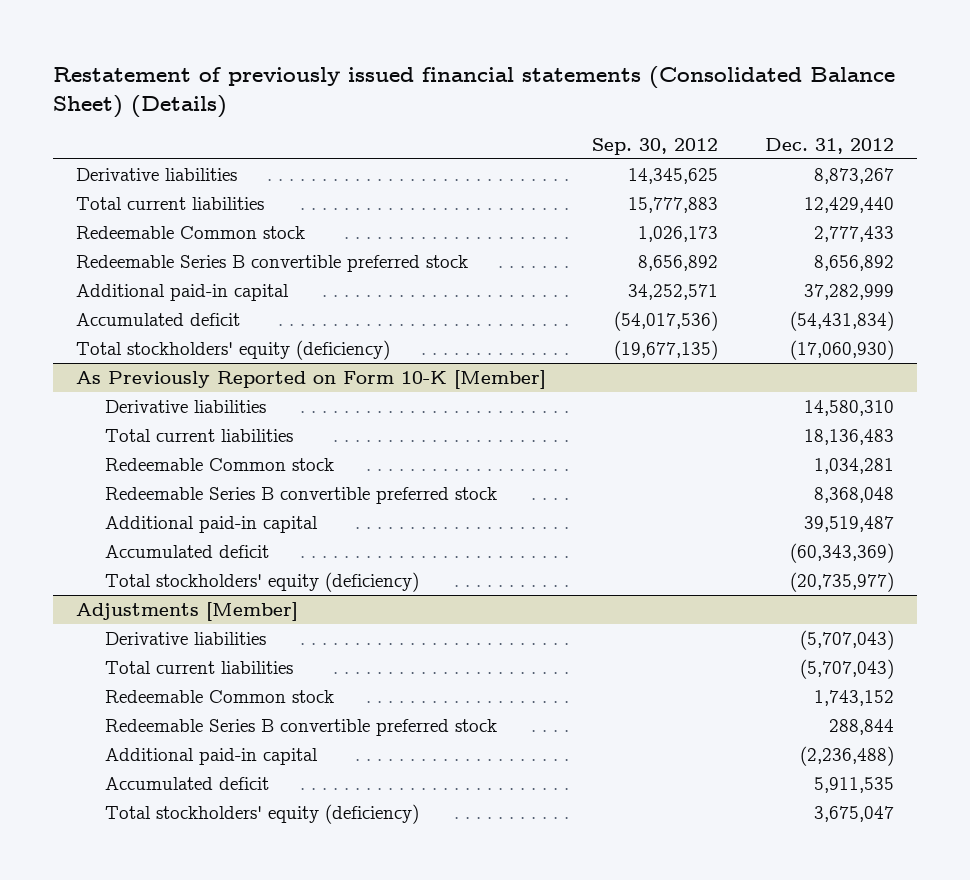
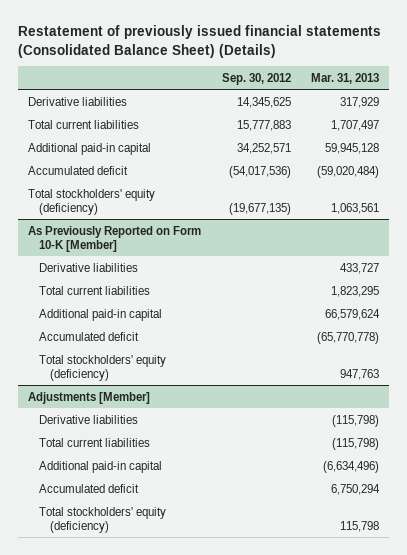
[764,137,894,154] Dec. 31, 2012 -> none
none -> [311,72,380,84] Mar. 31, 2013
[76,225,306,239] Redeemable Common stock -> none
[76,254,469,272] Redeemable Series B convertible preferred stock -> none
[105,457,335,471] Redeemable Common stock -> none
[105,486,498,504] Redeemable Series B convertible preferred stock -> none
[105,689,335,703] Redeemable Common stock -> none
[105,718,498,736] Redeemable Series B convertible preferred stock -> none

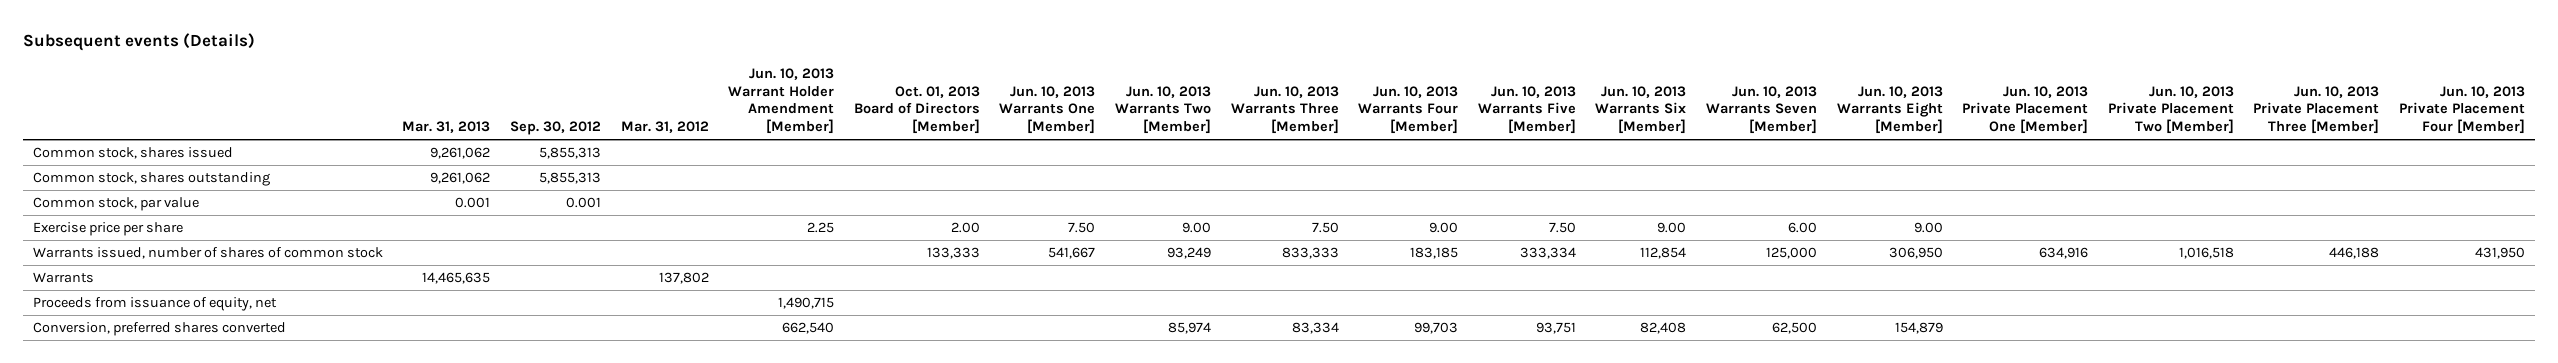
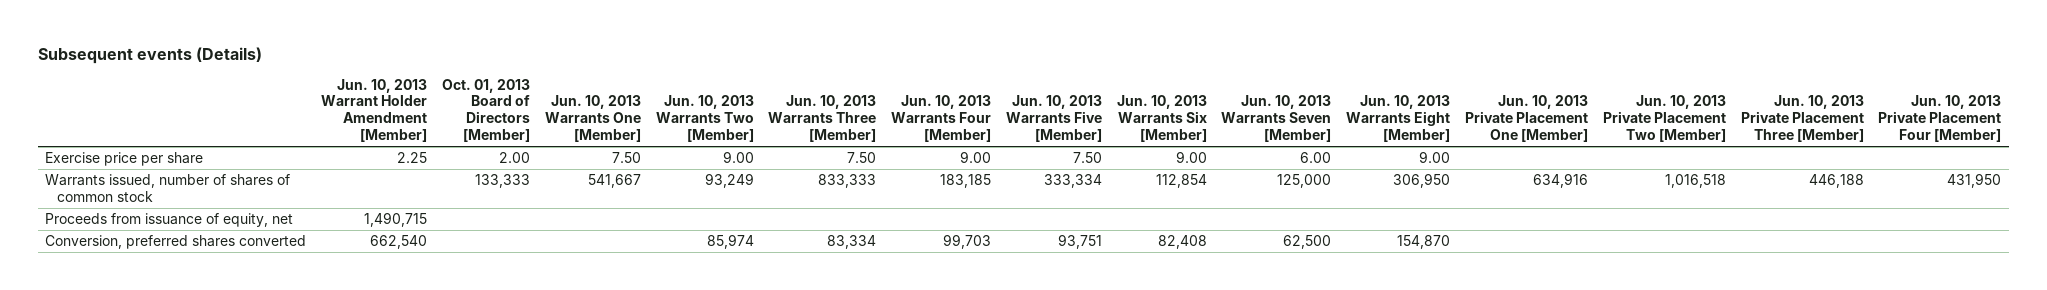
[402,121,491,134] Mar. 31, 2013 -> none
[509,121,601,136] Sep. 30, 2012 -> none
[620,121,709,134] Mar. 31, 2012 -> none
[32,147,233,160] Common stock, shares issued -> none
[32,172,270,187] Common stock, shares outstanding -> none
[32,197,199,212] Common stock, par value -> none
[32,272,94,284] Warrants -> none
[1894,322,1943,335] 154,879 -> [1397,235,1451,250] 154,870

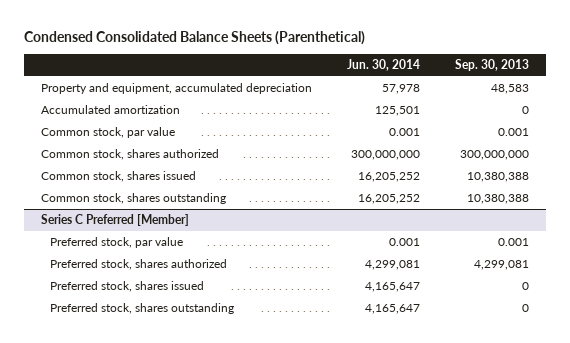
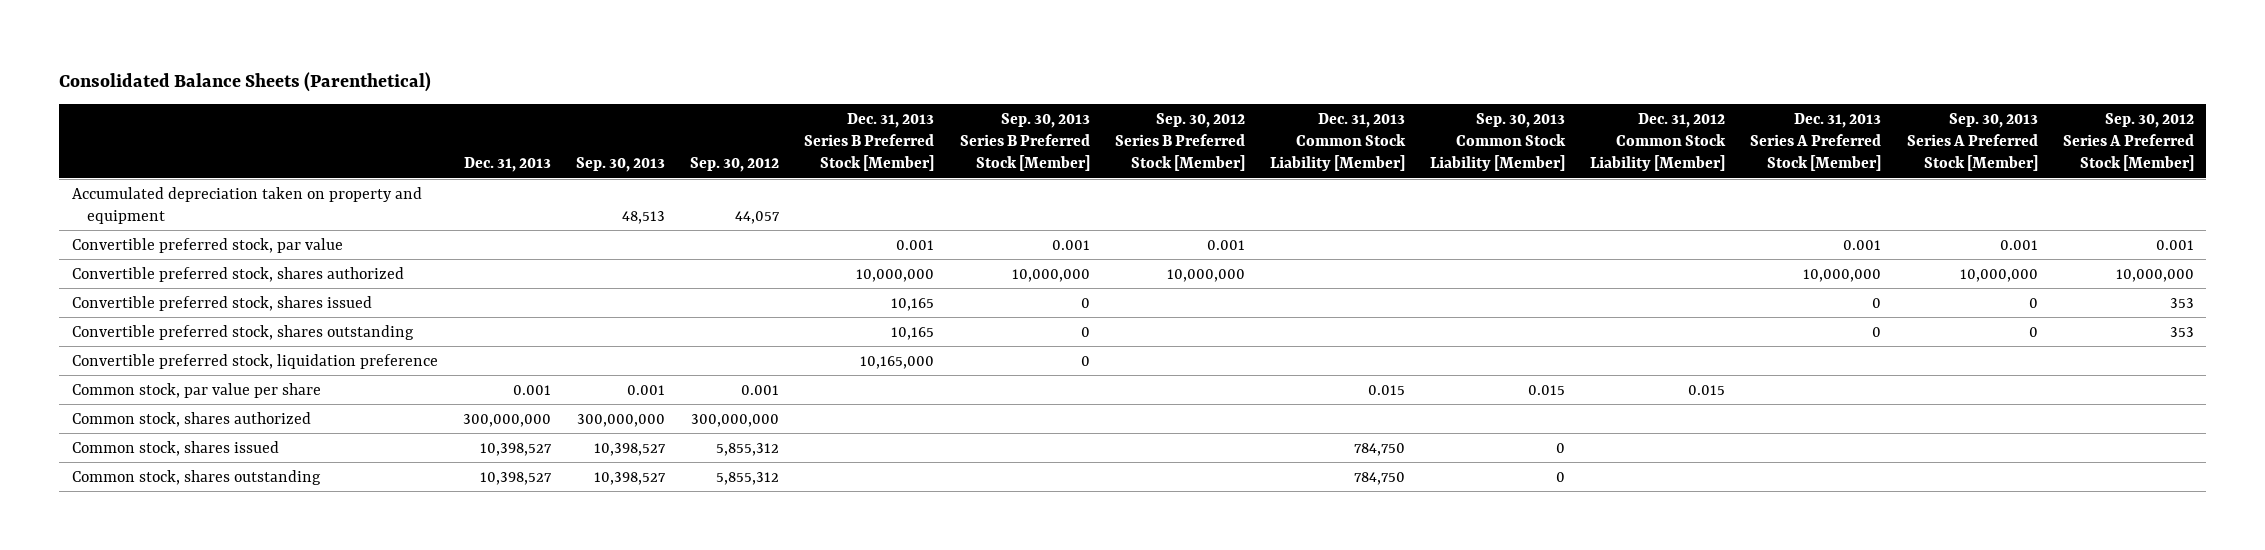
[23,30,365,45] Condensed Consolidated Balance Sheets (Parenthetical) -> [59,71,432,92] Consolidated Balance Sheets (Parenthetical)
[347,58,421,71] Jun. 30, 2014 -> none
none -> [463,157,551,173] Dec. 31, 2013
none -> [690,157,780,173] Sep. 30, 2012
none -> [804,112,935,172] Dec. 31, 2013 Series B Preferred Stock [Member]
none -> [959,112,1090,172] Sep. 30, 2013 Series B Preferred Stock [Member]
none -> [1114,112,1245,172] Sep. 30, 2012 Series B Preferred Stock [Member]
none -> [1269,112,1406,172] Dec. 31, 2013 Common Stock Liability [Member]
none -> [1430,112,1567,172] Sep. 30, 2013 Common Stock Liability [Member]
none -> [1590,112,1727,172] Dec. 31, 2012 Common Stock Liability [Member]
none -> [1750,112,1882,172] Dec. 31, 2013 Series A Preferred Stock [Member]
none -> [1906,112,2038,172] Sep. 30, 2013 Series A Preferred Stock [Member]
none -> [2062,112,2194,172] Sep. 30, 2012 Series A Preferred Stock [Member]
[41,105,181,115] Accumulated amortization -> none
[41,83,313,95] Property and equipment, accumulated depreciation -> [71,186,422,224] Accumulated depreciation taken on property and equipment
[490,84,529,95] 48,583 -> [622,210,666,224] 48,513
none -> [71,237,343,253] Convertible preferred stock, par value
none -> [71,266,404,282] Convertible preferred stock, shares authorized
none -> [71,295,372,311] Convertible preferred stock, shares issued
none -> [71,324,414,340] Convertible preferred stock, shares outstanding
none -> [71,353,438,369] Convertible preferred stock, liquidation preference
[41,127,176,139] Common stock, par value -> [71,382,321,398] Common stock, par value per share
[41,214,190,227] Series C Preferred [Member] -> none
[50,237,184,249] Preferred stock, par value -> none
[50,259,228,271] Preferred stock, shares authorized -> none
[50,281,205,293] Preferred stock, shares issued -> none
[50,303,235,315] Preferred stock, shares outstanding -> none
[466,172,529,183] 10,380,388 -> [594,442,667,456] 10,398,527
[466,194,529,205] 10,380,388 -> [594,471,667,485] 10,398,527

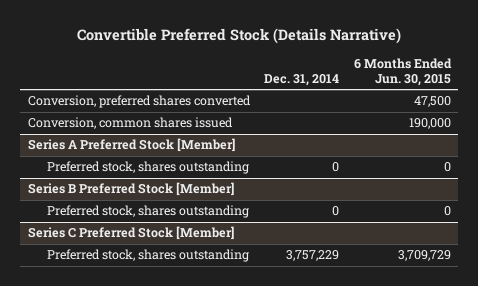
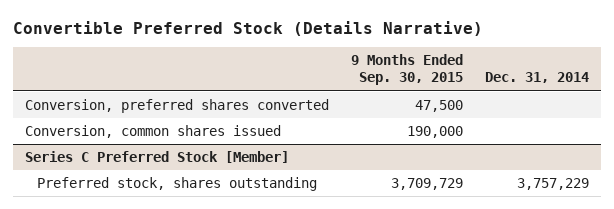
[353,57,452,86] 6 Months Ended Jun. 30, 2015 -> none
none -> [350,54,463,86] 9 Months Ended Sep. 30, 2015
[27,138,235,153] Series A Preferred Stock [Member] -> none
[46,161,249,175] Preferred stock, shares outstanding -> none
[27,182,234,197] Series B Preferred Stock [Member] -> none
[46,205,249,219] Preferred stock, shares outstanding -> none

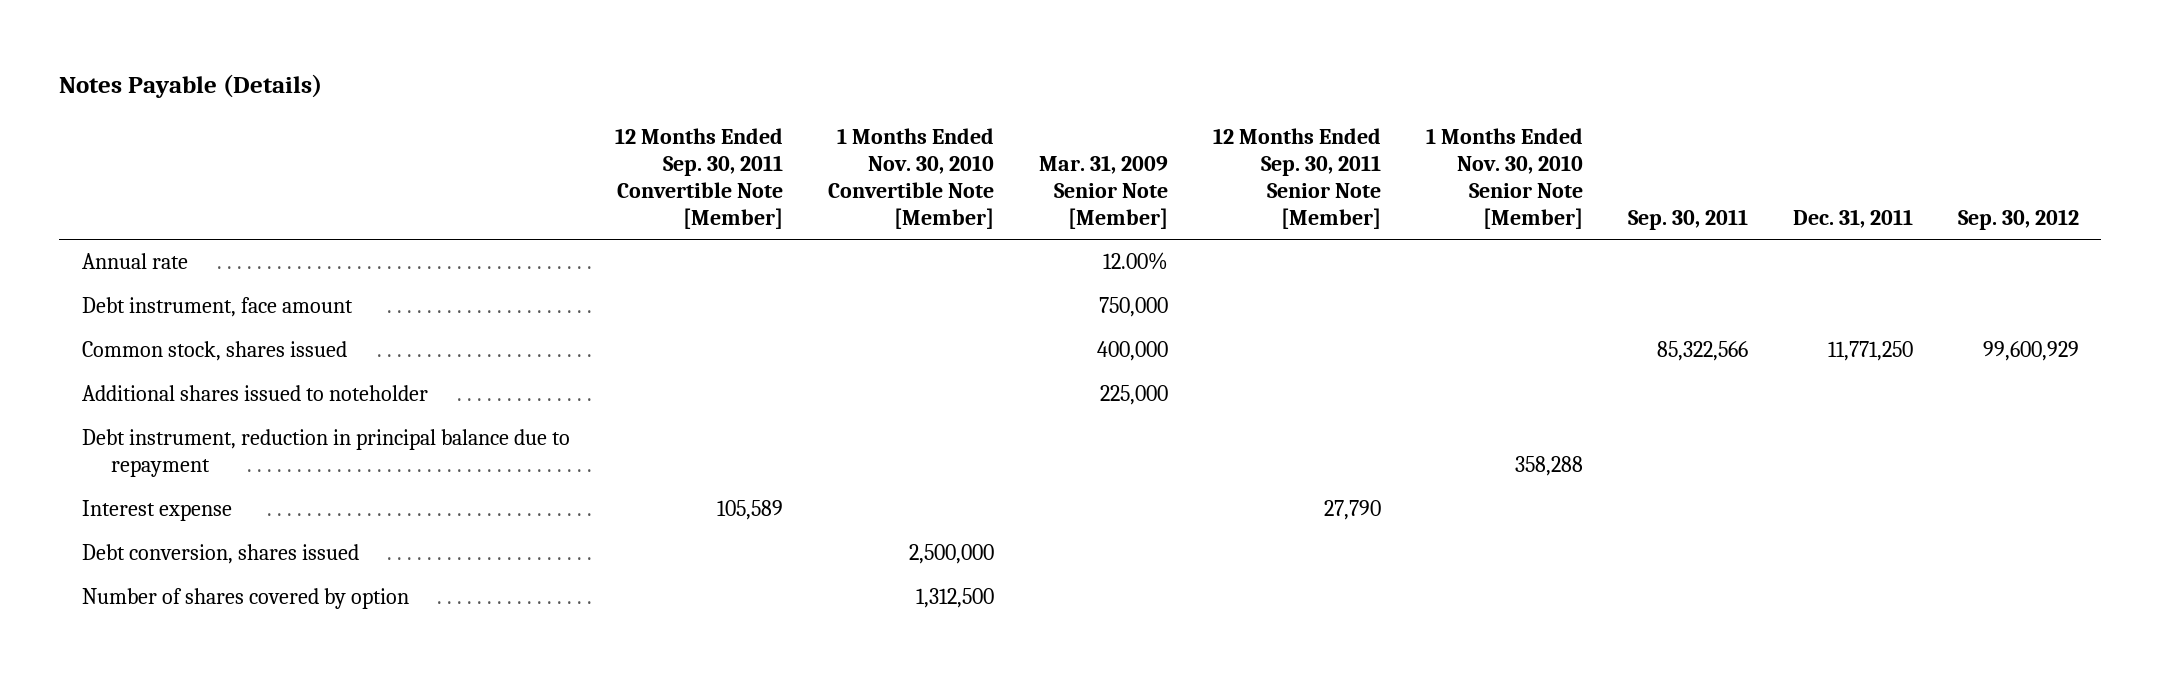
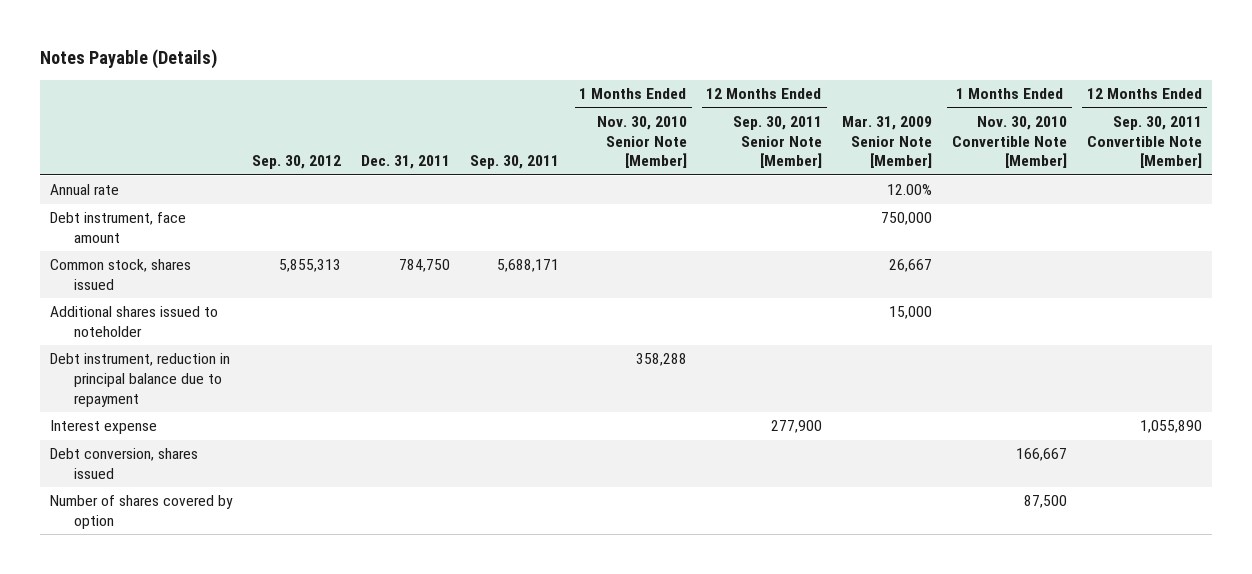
[1096,341,1168,362] 400,000 -> [888,259,932,273] 26,667
[1656,341,1748,362] 85,322,566 -> [497,259,560,273] 5,688,171
[1827,341,1913,362] 11,771,250 -> [399,259,451,273] 784,750
[1982,341,2079,362] 99,600,929 -> [279,259,342,273] 5,855,313
[1099,385,1168,406] 225,000 -> [888,306,932,320] 15,000
[716,500,783,521] 105,589 -> [1140,420,1203,434] 1,055,890
[1323,500,1381,521] 27,790 -> [770,420,822,434] 277,900
[908,544,994,565] 2,500,000 -> [1016,448,1068,462] 166,667
[915,588,994,609] 1,312,500 -> [1024,495,1068,509] 87,500

